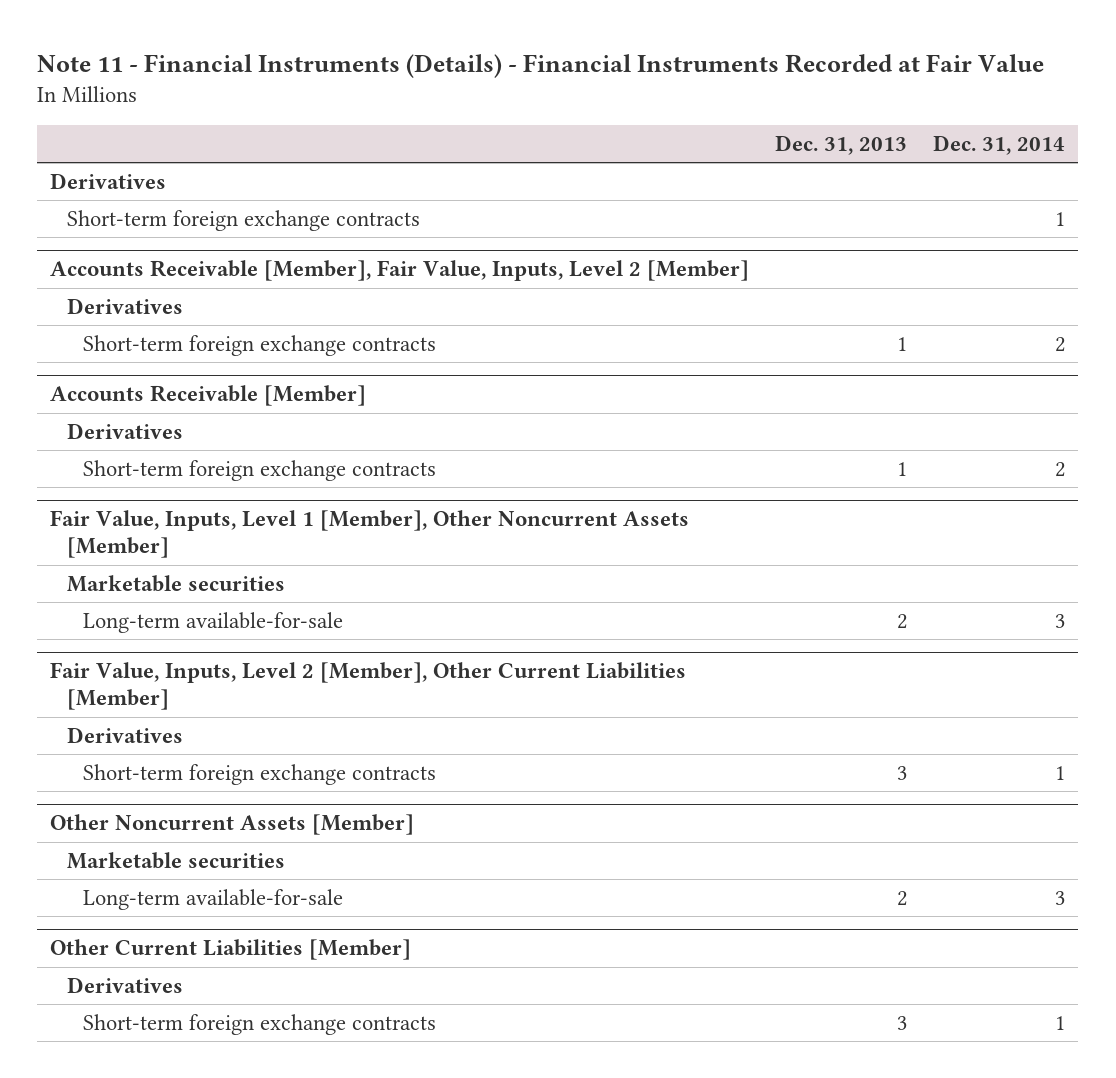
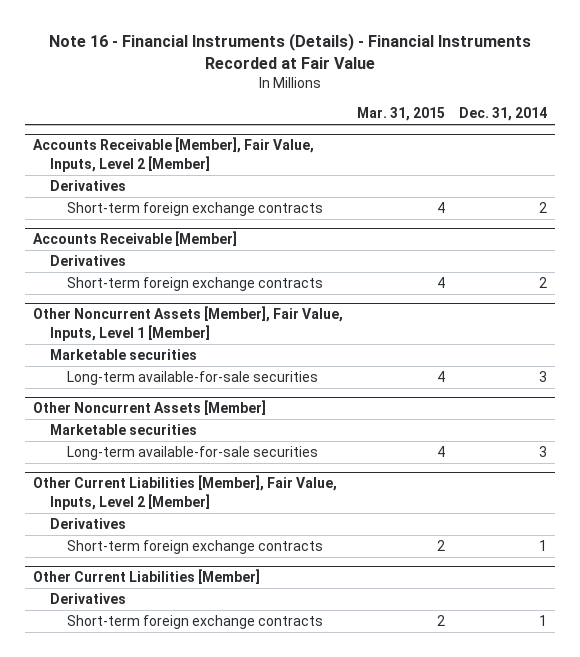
[37,54,1045,79] Note 11 - Financial Instruments (Details) - Financial Instruments Recorded at Fair Value -> [48,33,531,70] Note 16 - Financial Instruments (Details) - Financial Instruments Recorded at Fair Value
[775,134,908,155] Dec. 31, 2013 -> none
none -> [356,107,445,122] Mar. 31, 2015
[50,172,167,189] Derivatives -> none
[66,209,420,231] Short-term foreign exchange contracts -> none
[50,510,690,559] Fair Value, Inputs, Level 1 [Member], Other Noncurrent Assets [Member] -> [32,306,343,341] Other Noncurrent Assets [Member], Fair Value, Inputs, Level 1 [Member]
[50,662,687,711] Fair Value, Inputs, Level 2 [Member], Other Current Liabilities [Member] -> none
[66,726,183,743] Derivatives -> none
[83,763,437,785] Short-term foreign exchange contracts -> none
[83,611,344,633] Long-term available-for-sale -> [66,371,318,386] Long-term available-for-sale securities
[83,888,344,910] Long-term available-for-sale -> [66,446,318,461] Long-term available-for-sale securities
none -> [32,475,337,510] Other Current Liabilities [Member], Fair Value, Inputs, Level 2 [Member]
none -> [49,518,126,530] Derivatives
none -> [66,540,323,555] Short-term foreign exchange contracts

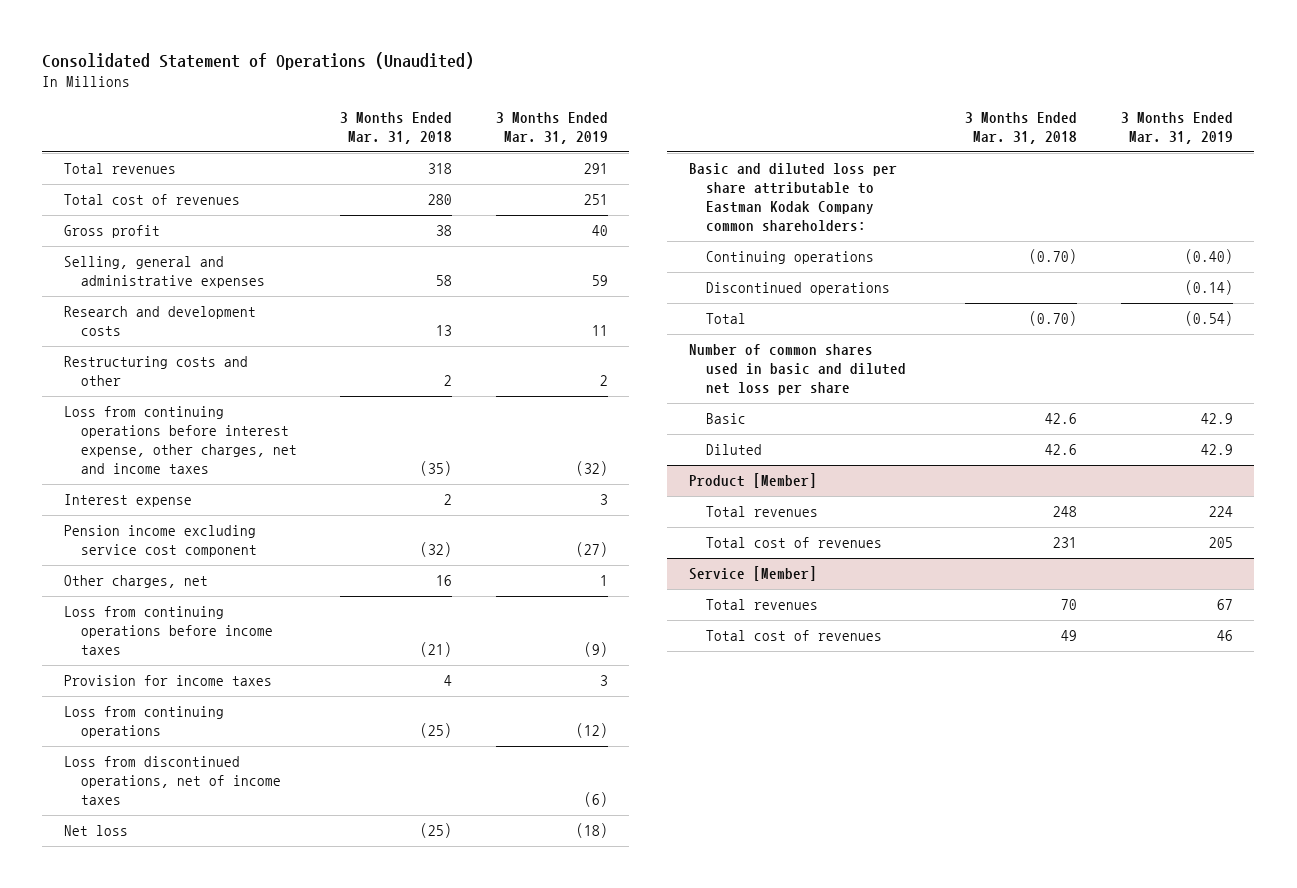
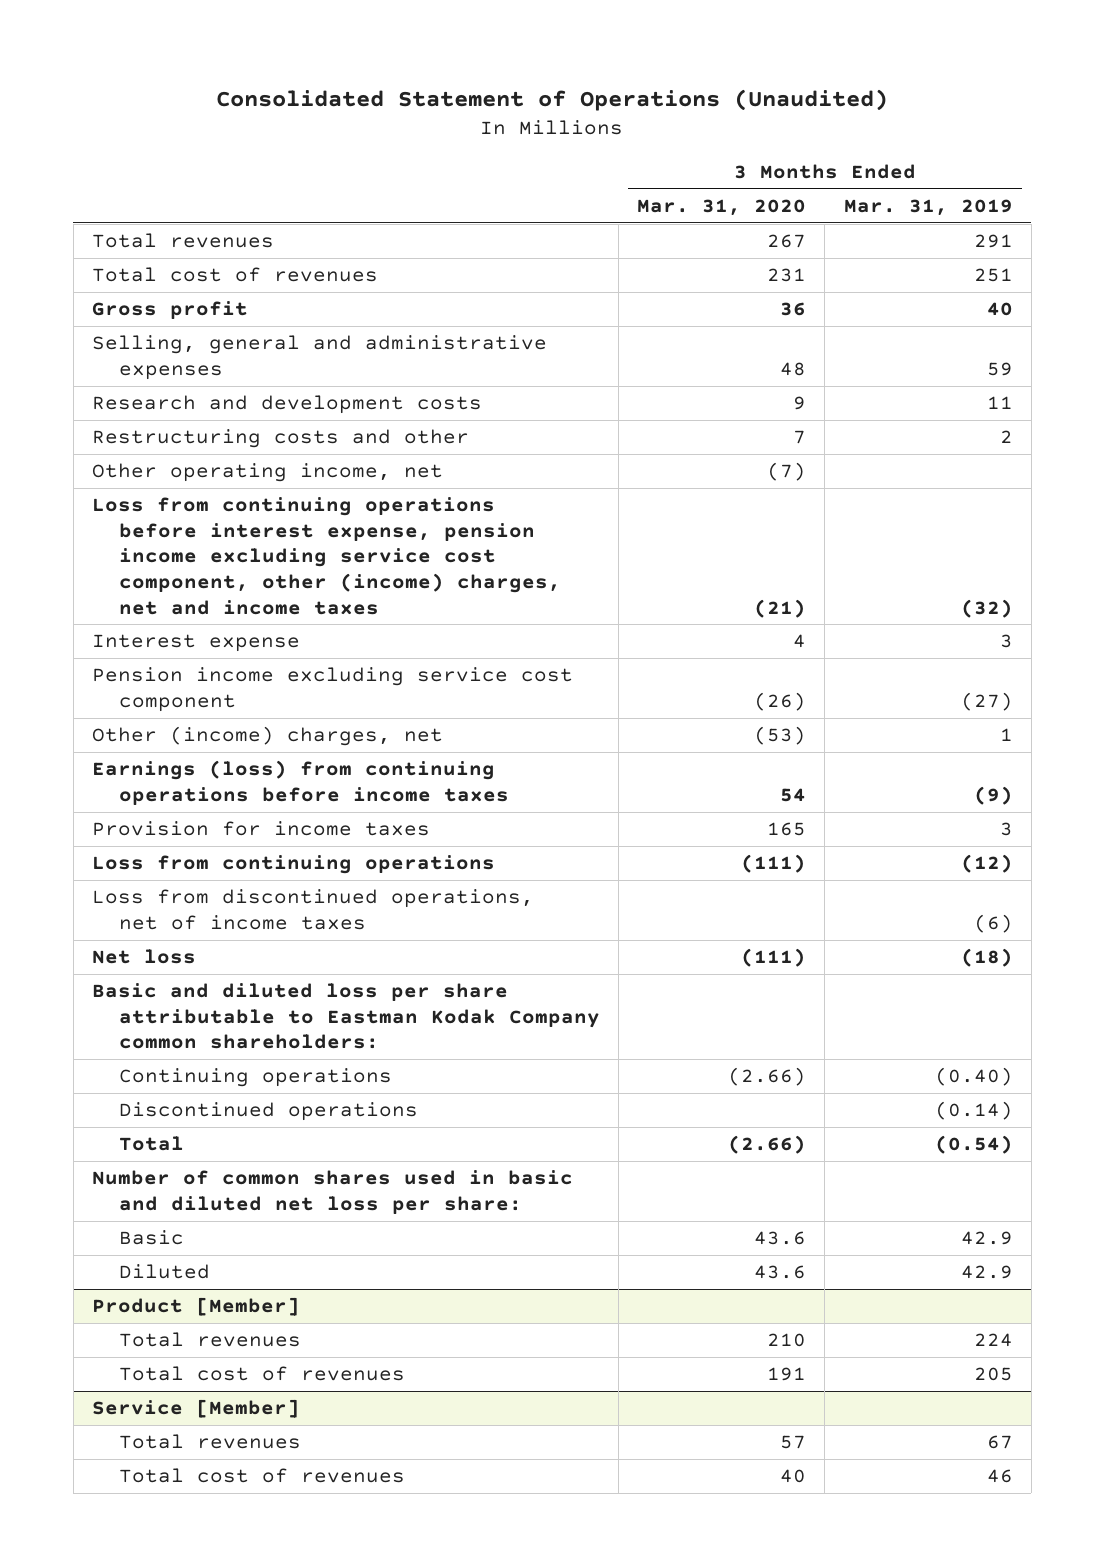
[340,112,453,145] 3 Months Ended Mar. 31, 2018 -> none
none -> [637,199,807,217] Mar. 31, 2020
none -> [91,463,443,483] Other operating income, net
[64,406,297,475] Loss from continuing operations before interest expense, other charges, net and income taxes -> [91,497,561,615] Loss from continuing operations before interest expense, pension income excluding service cost component, other (income) charges, net and income taxes
[64,575,209,589] Other charges, net -> [91,726,443,747] Other (income) charges, net
[64,606,273,656] Loss from continuing operations before income taxes -> [91,760,509,805] Earnings (loss) from continuing operations before income taxes
[689,344,906,396] Number of common shares used in basic and diluted net loss per share -> [91,1170,573,1214] Number of common shares used in basic and diluted net loss per share:

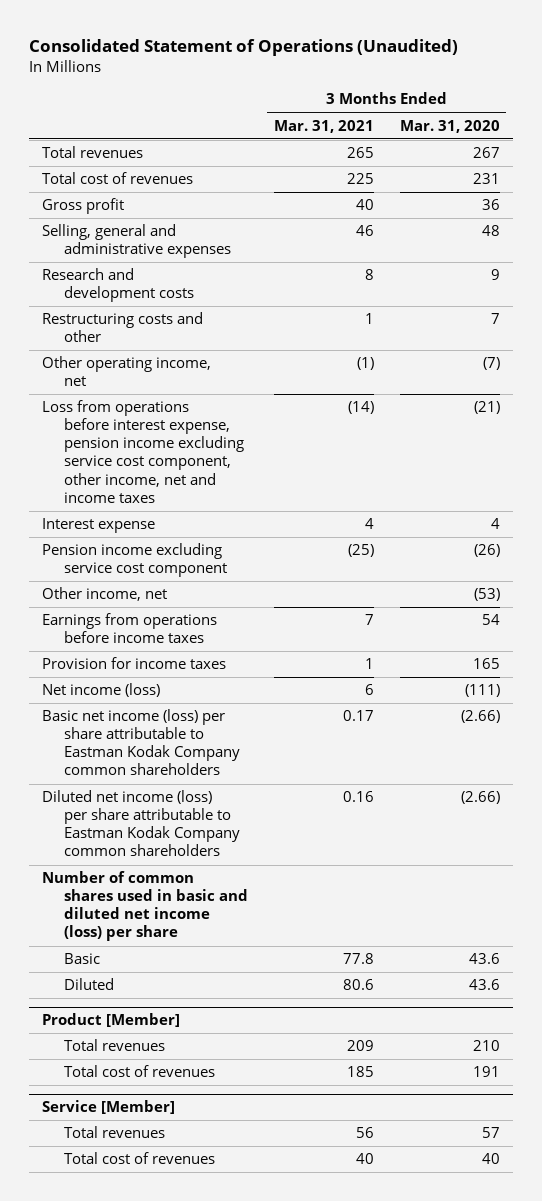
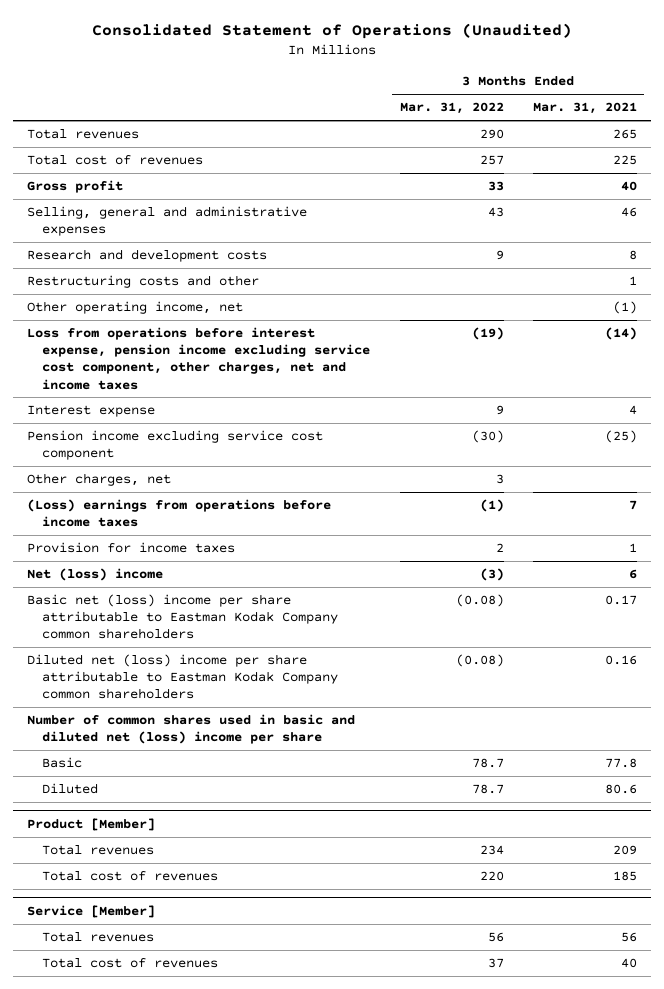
[399,119,500,133] Mar. 31, 2020 -> none
none -> [399,102,504,115] Mar. 31, 2022
[42,400,244,503] Loss from operations before interest expense, pension income excluding service cost component, other income, net and income taxes -> [27,327,371,390] Loss from operations before interest expense, pension income excluding service cost component, other charges, net and income taxes
[42,587,168,602] Other income, net -> [27,473,172,487] Other charges, net
[42,613,218,644] Earnings from operations before income taxes -> [27,499,332,528] (Loss) earnings from operations before income taxes
[42,683,161,698] Net income (loss) -> [27,568,164,582] Net (loss) income
[42,709,240,776] Basic net income (loss) per share attributable to Eastman Kodak Company common shareholders -> [27,594,339,640] Basic net (loss) income per share attributable to Eastman Kodak Company common shareholders
[42,790,240,857] Diluted net income (loss) per share attributable to Eastman Kodak Company common shareholders -> [27,654,339,700] Diluted net (loss) income per share attributable to Eastman Kodak Company common shareholders
[42,871,248,942] Number of common shares used in basic and diluted net income (loss) per share -> [27,714,356,745] Number of common shares used in basic and diluted net (loss) income per share

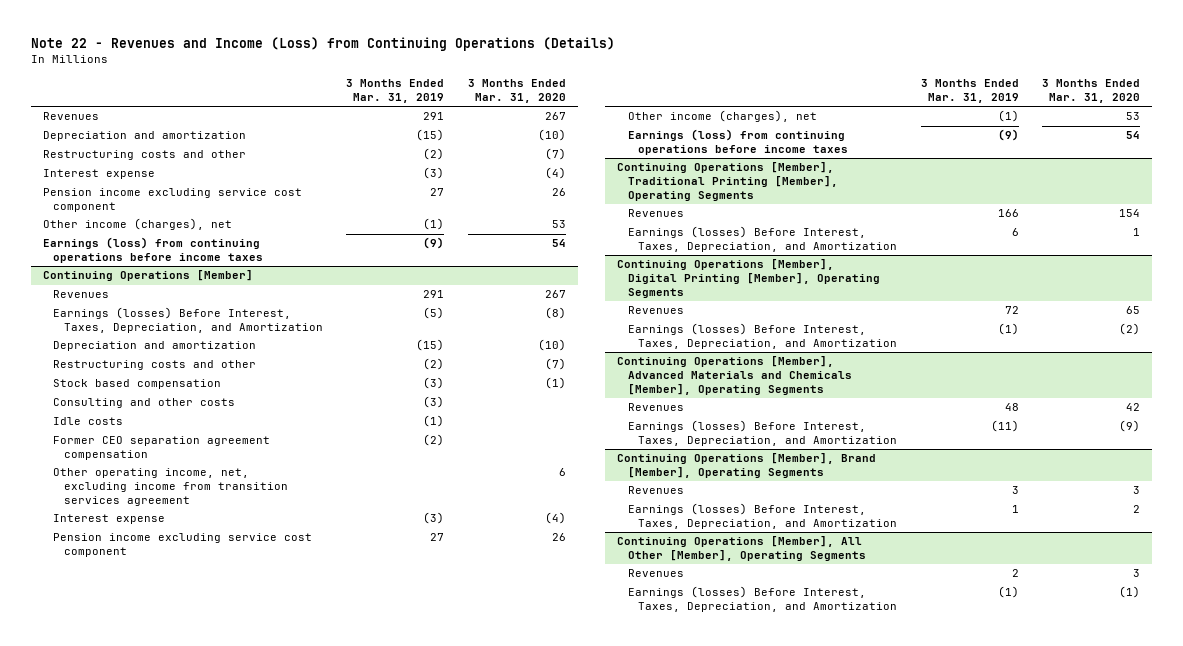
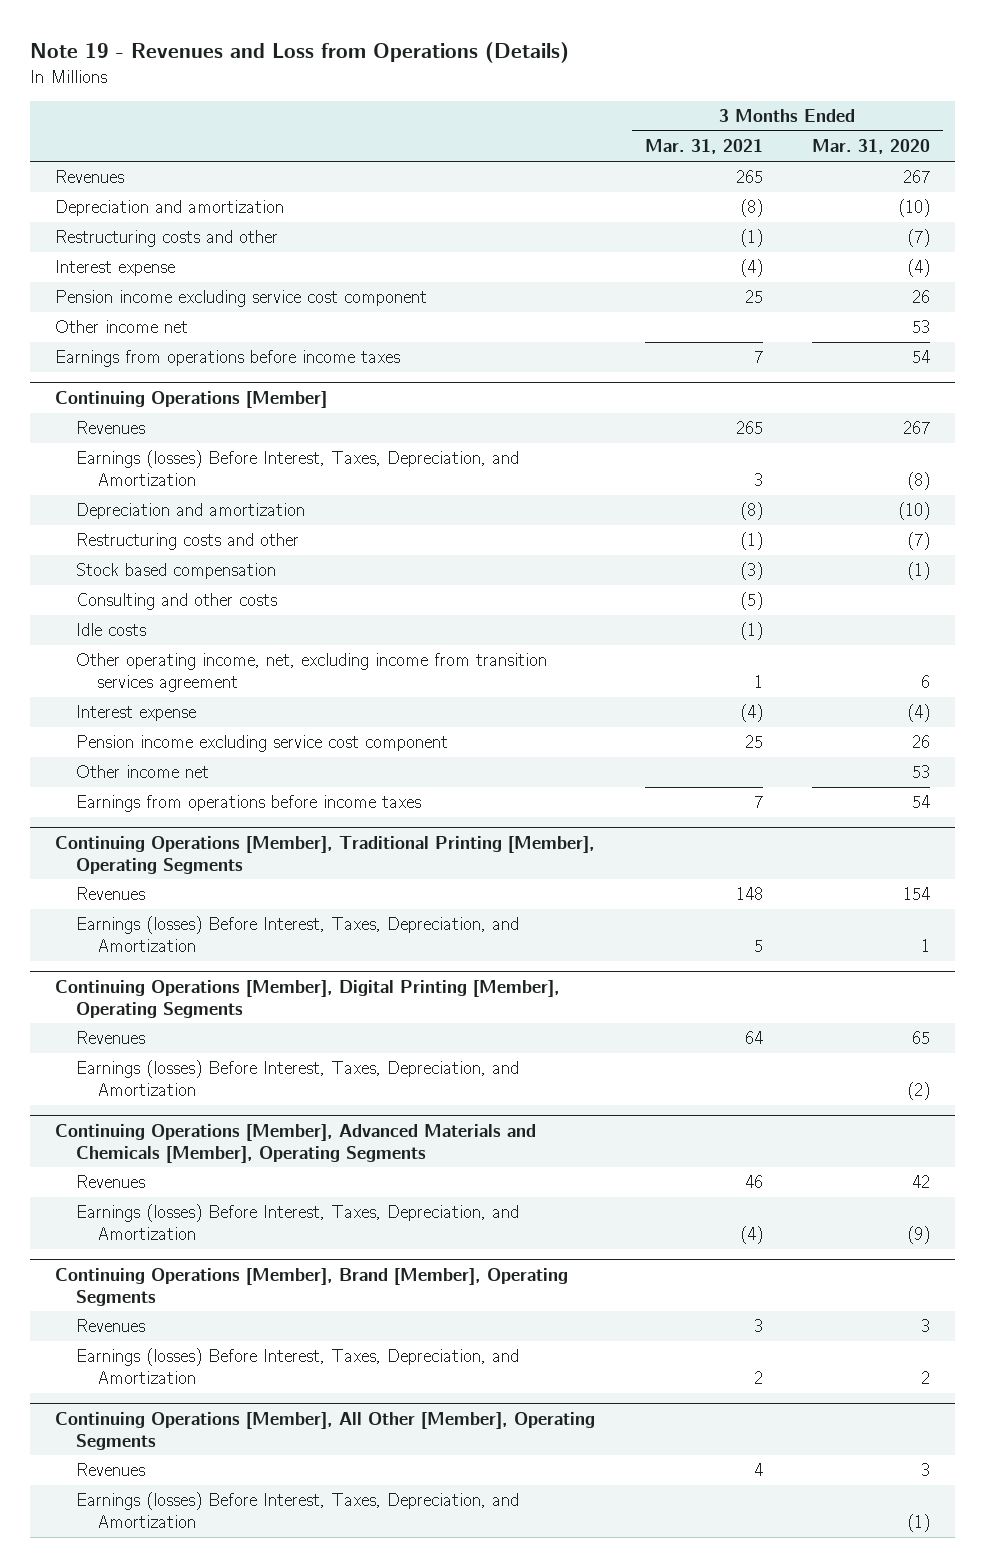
[30,36,615,51] Note 22 - Revenues and Income (Loss) from Continuing Operations (Details) -> [30,42,570,64] Note 19 - Revenues and Loss from Operations (Details)
[346,79,445,103] 3 Months Ended Mar. 31, 2019 -> none
none -> [644,139,763,155] Mar. 31, 2021
[42,218,232,231] Other income (charges), net -> [54,320,188,334] Other income net
[42,237,264,264] Earnings (loss) from continuing operations before income taxes -> [54,350,400,368] Earnings from operations before income taxes
[53,436,271,461] Former CEO separation agreement compensation -> none
[627,110,817,123] Other income (charges), net -> [75,765,209,779] Other income net
[627,129,849,156] Earnings (loss) from continuing operations before income taxes -> [75,795,421,813] Earnings from operations before income taxes

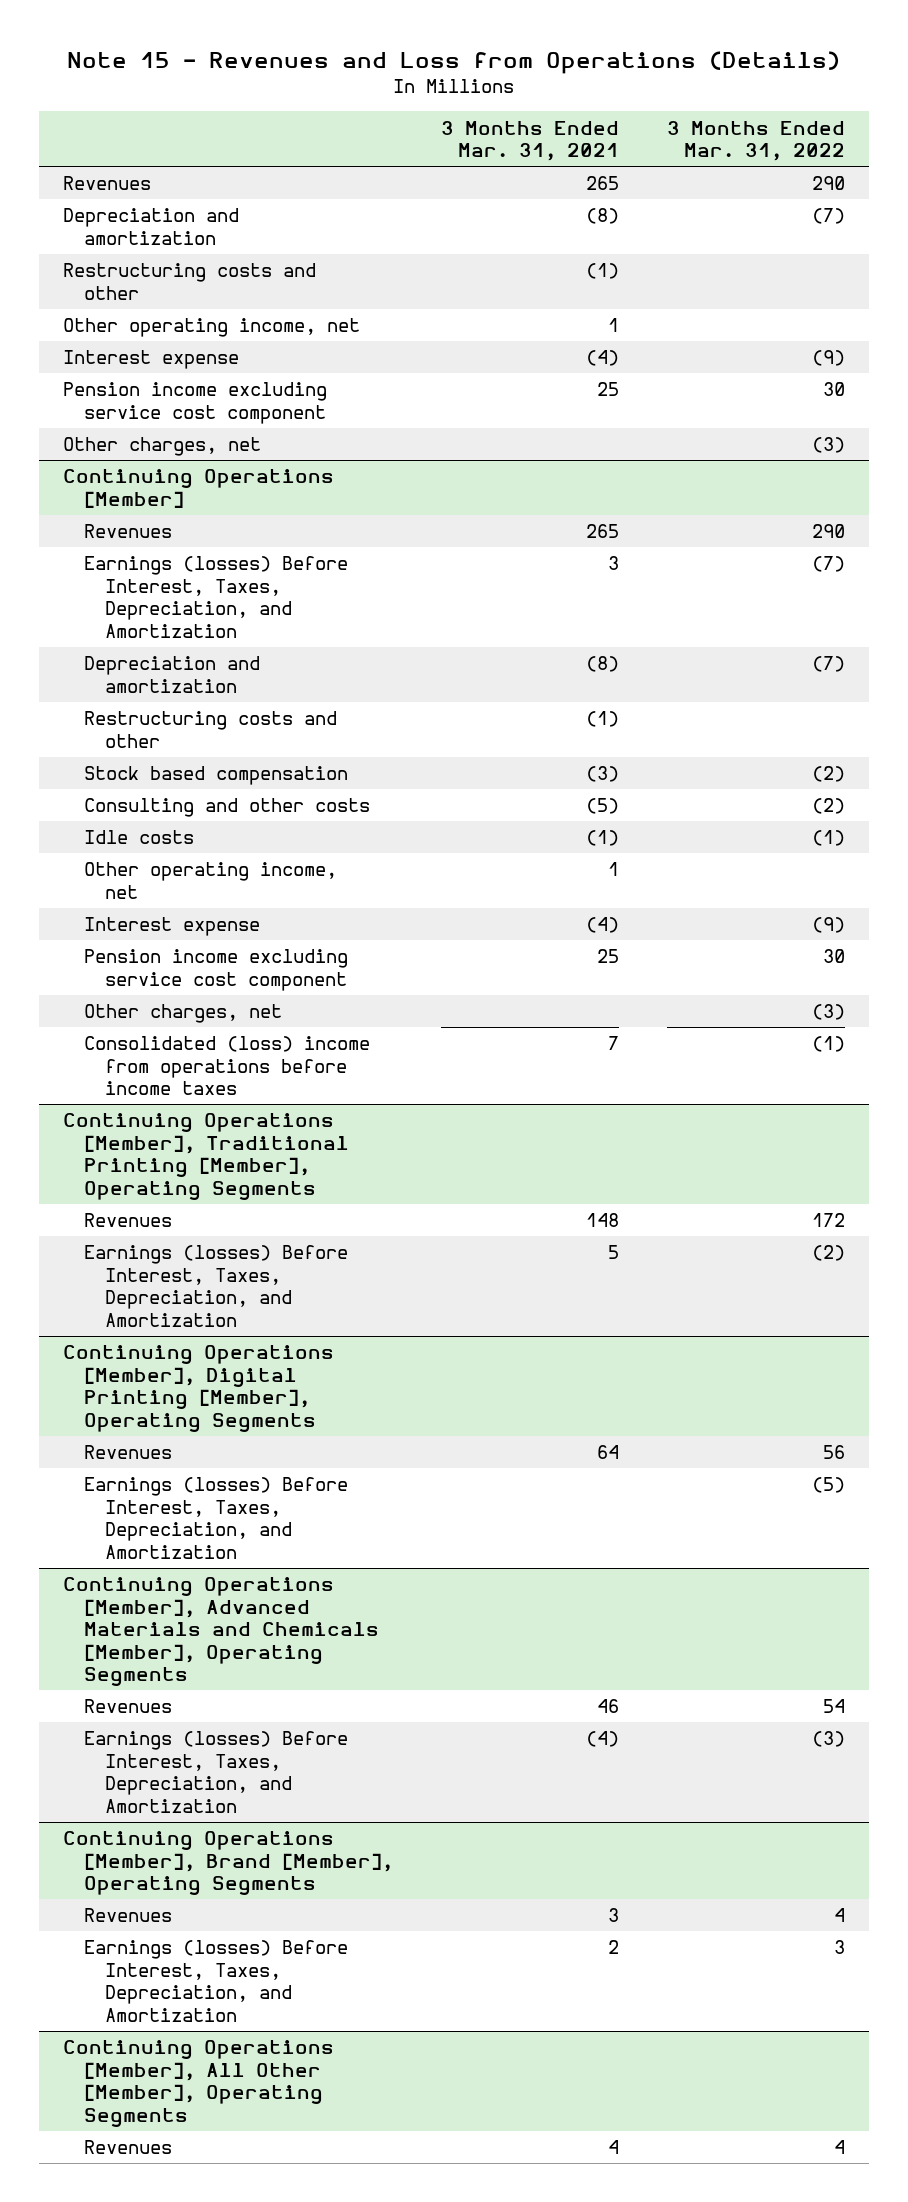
[30,42,570,64] Note 19 - Revenues and Loss from Operations (Details) -> [67,50,841,74] Note 15 - Revenues and Loss from Operations (Details)
[812,139,931,155] Mar. 31, 2020 -> none
none -> [667,120,846,161] 3 Months Ended Mar. 31, 2022
none -> [62,318,360,338] Other operating income, net
[54,350,400,368] Earnings from operations before income taxes -> none
[54,320,188,334] Other income net -> [62,437,261,457] Other charges, net
[75,653,547,692] Other operating income, net, excluding income from transition services agreement -> none
none -> [84,862,338,899] Other operating income, net
[75,765,209,779] Other income net -> [84,1004,283,1024] Other charges, net
[75,795,421,813] Earnings from operations before income taxes -> [84,1036,371,1096] Consolidated (loss) income from operations before income taxes
[75,1492,519,1528] Earnings (losses) Before Interest, Taxes, Depreciation, and Amortization -> none

